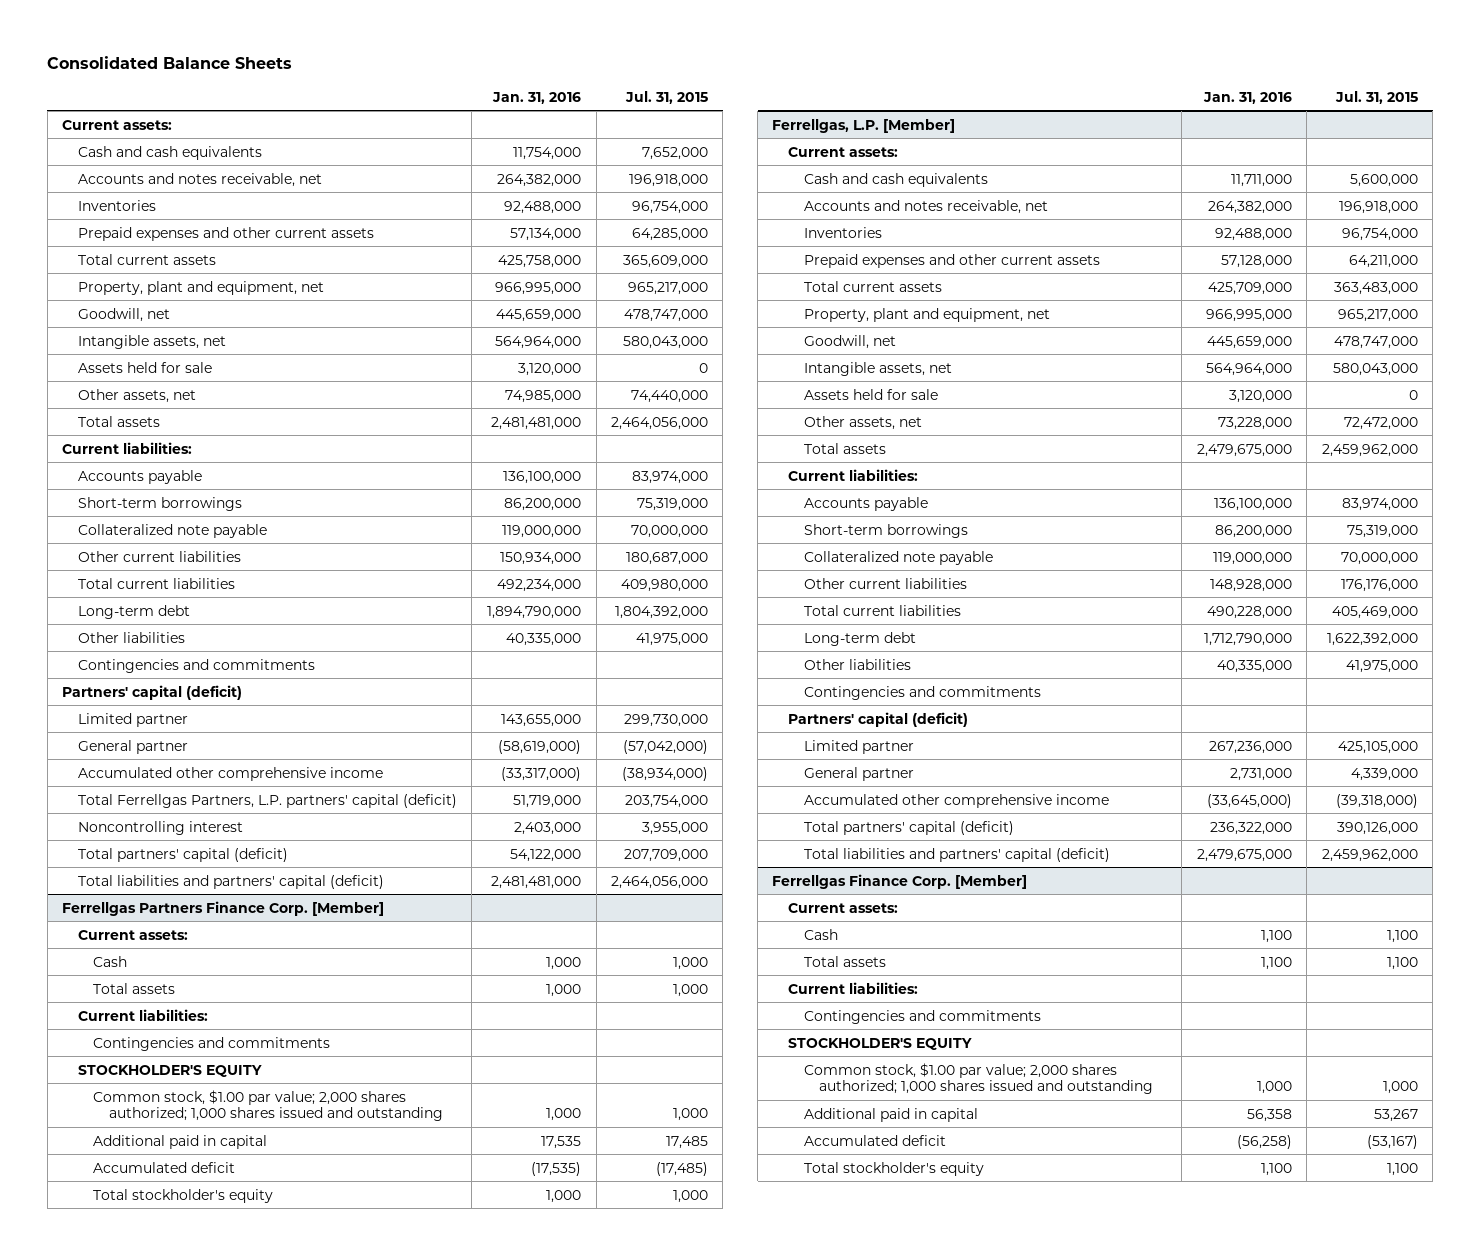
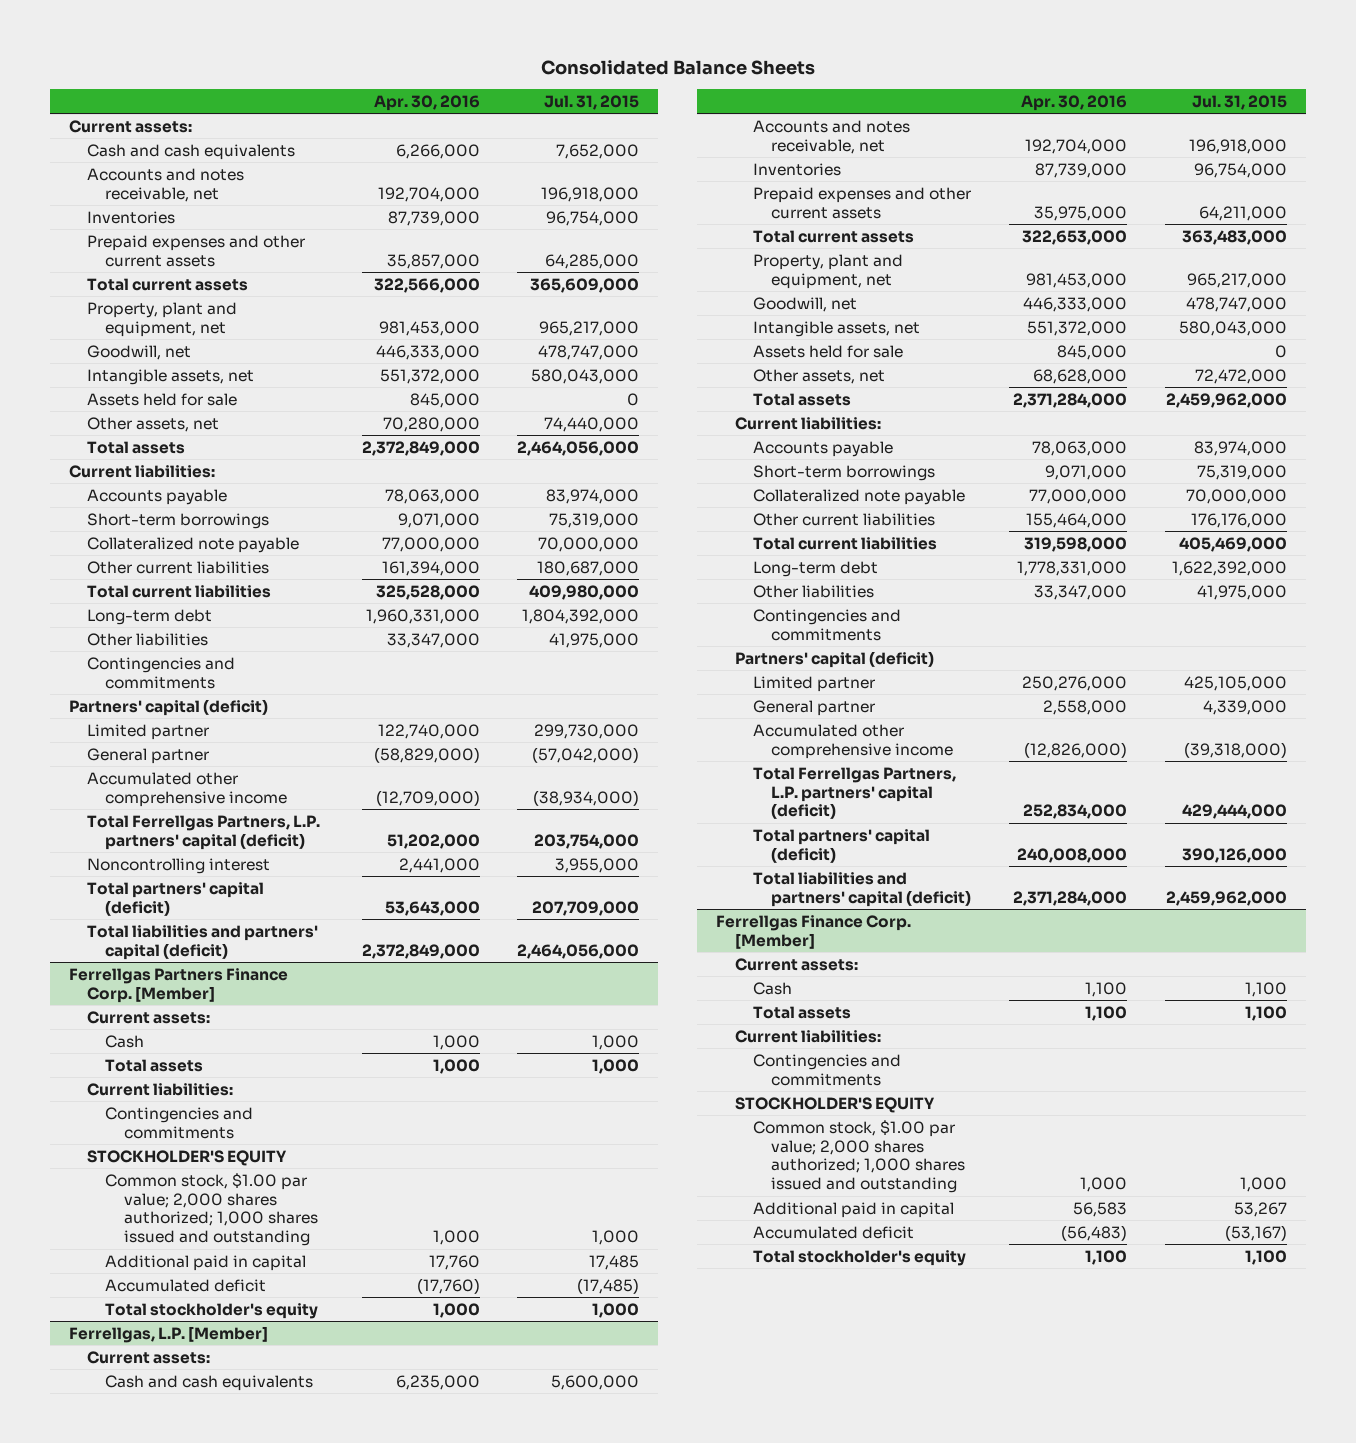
[492,91,582,104] Jan. 31, 2016 -> none
none -> [373,95,480,112] Apr. 30, 2016
none -> [753,766,957,820] Total Ferrellgas Partners, L.P. partners' capital (deficit)

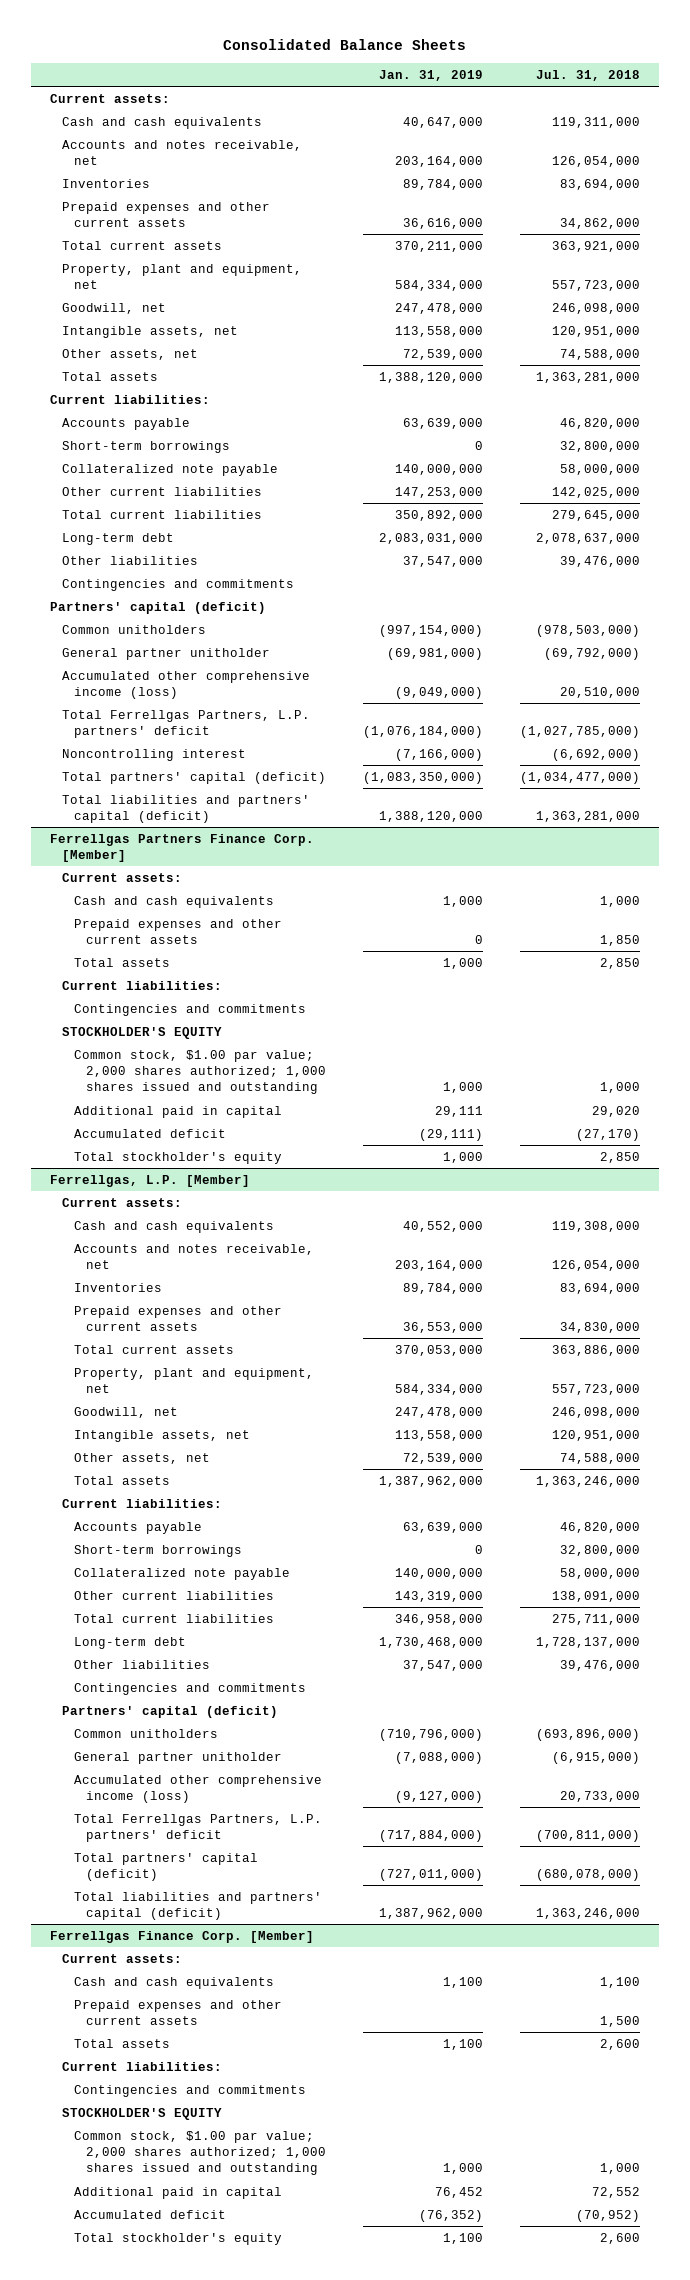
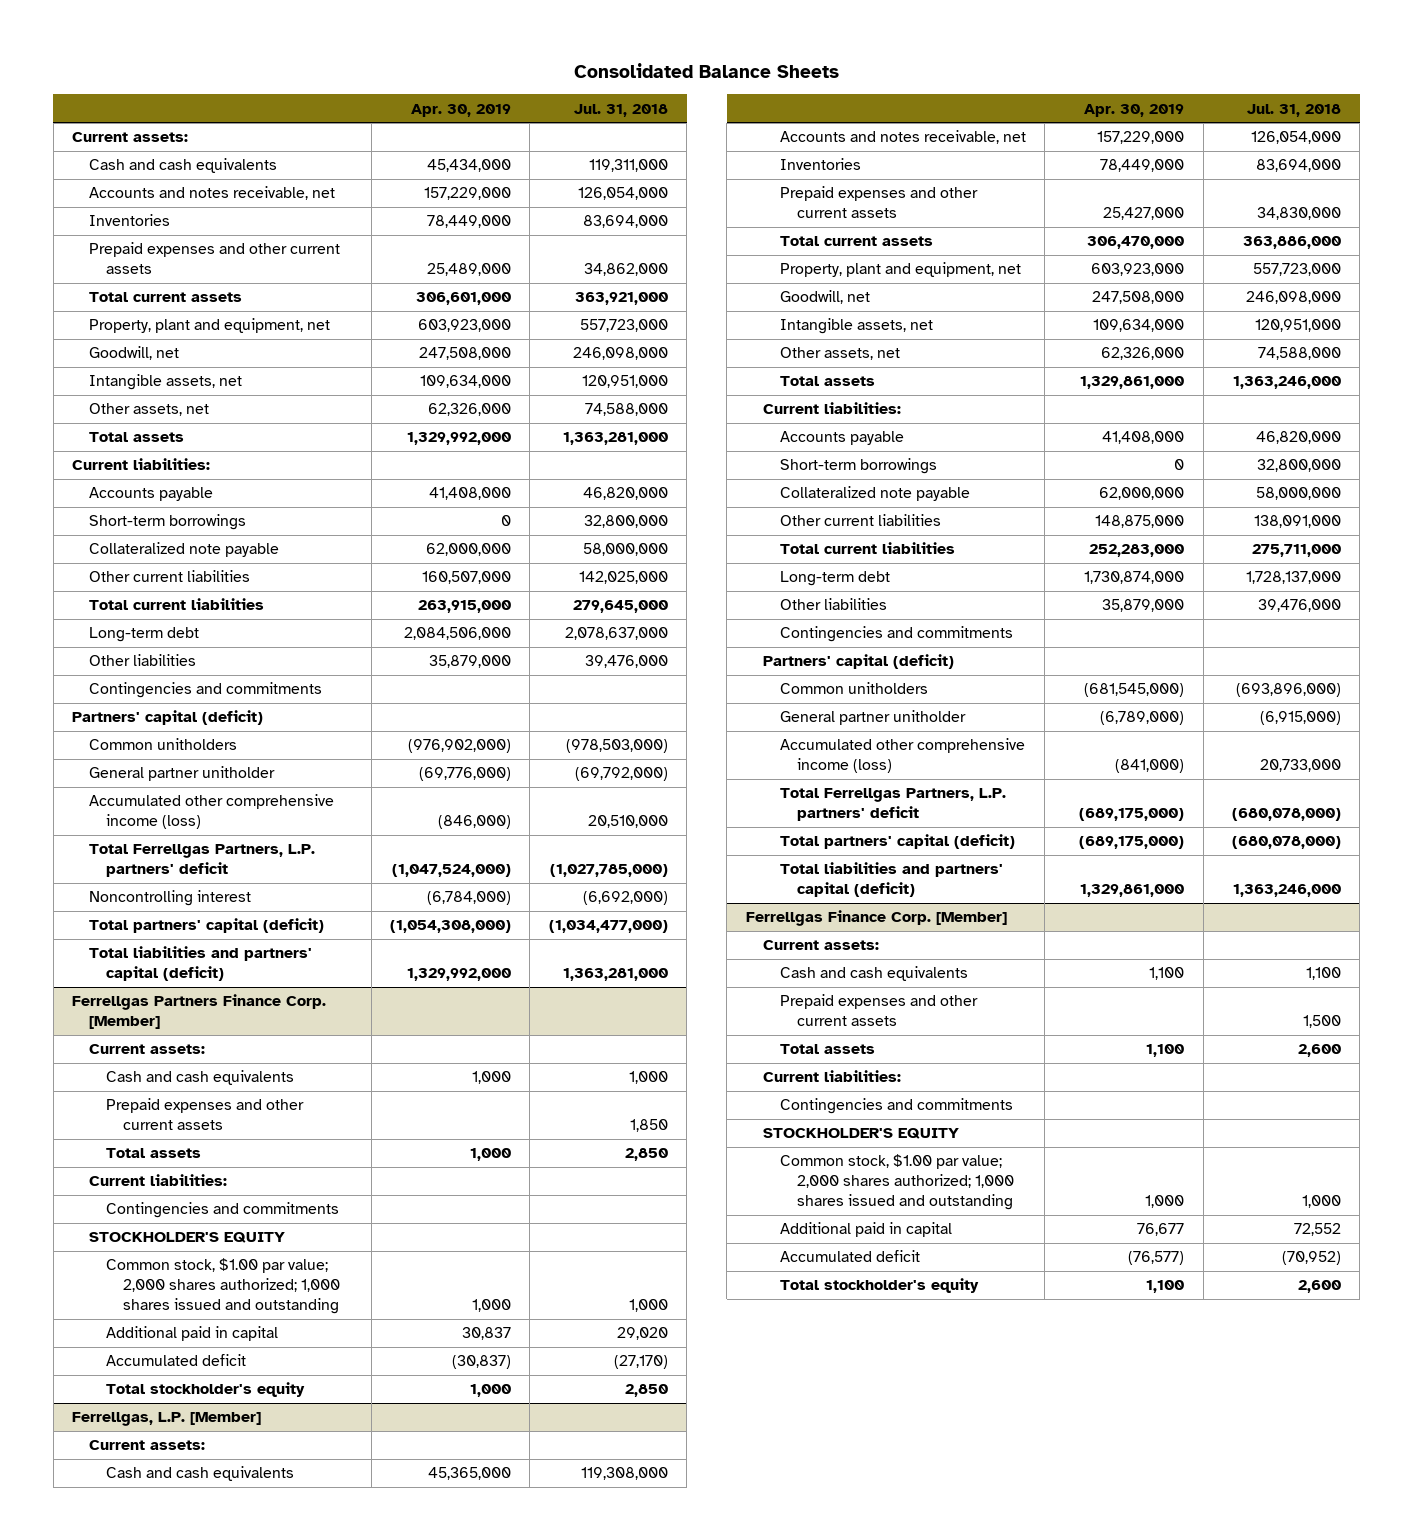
[379,69,484,81] Jan. 31, 2019 -> none
none -> [411,103,512,117] Apr. 30, 2019
[536,1829,641,1842] (700,811,000) -> [1232,808,1342,822] (680,078,000)

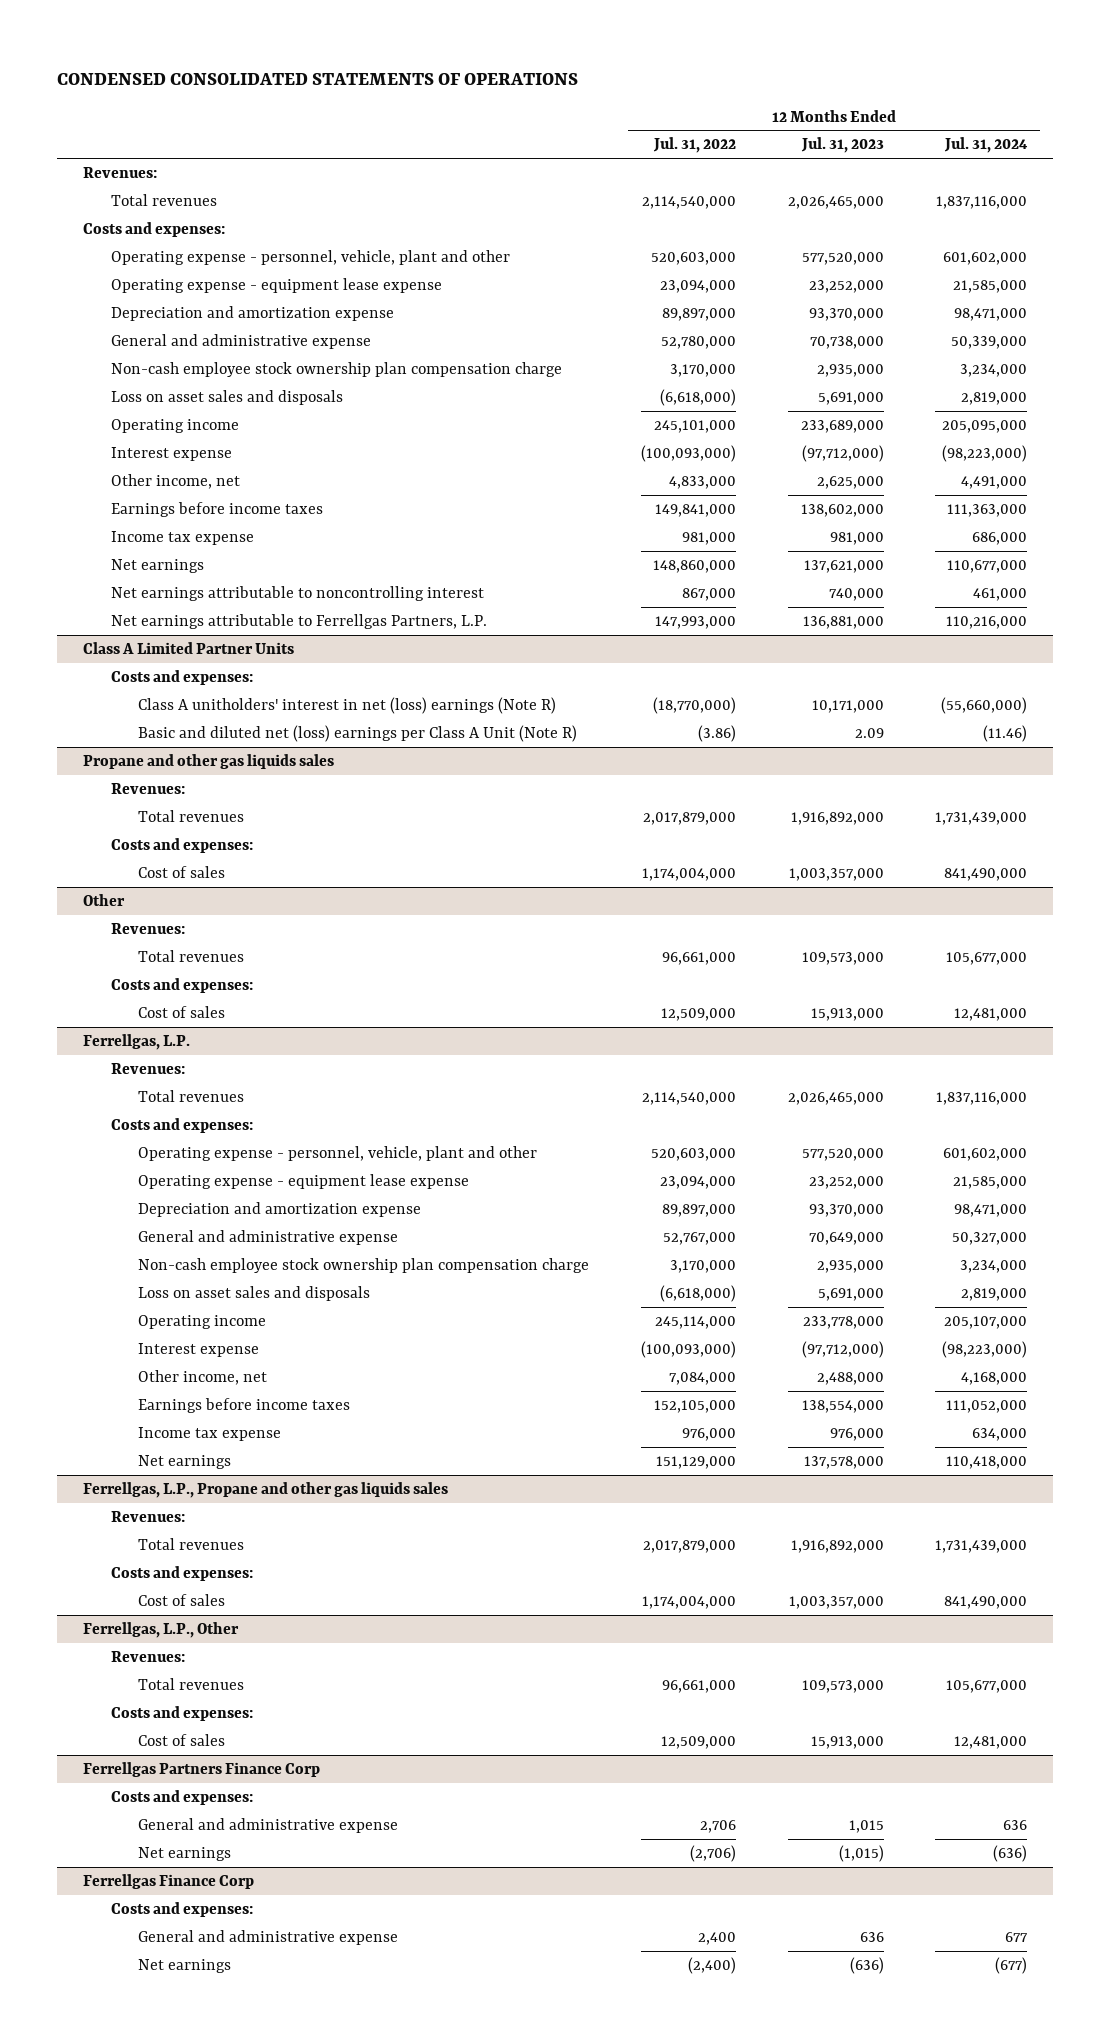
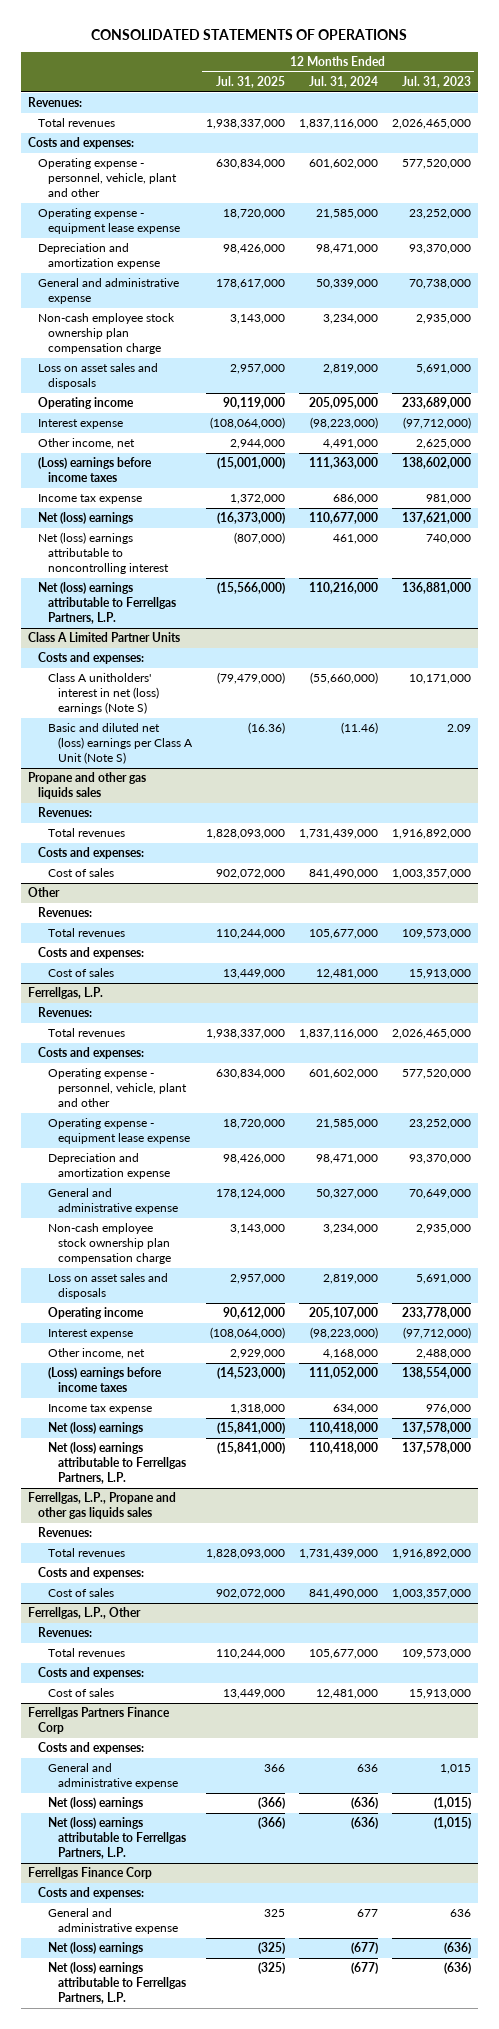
[57,72,579,85] CONDENSED CONSOLIDATED STATEMENTS OF OPERATIONS -> [91,28,408,40] CONSOLIDATED STATEMENTS OF OPERATIONS
[652,137,736,154] Jul. 31, 2022 -> none
none -> [215,76,285,89] Jul. 31, 2025
[110,501,323,517] Earnings before income taxes -> [37,457,152,483] (Loss) earnings before income taxes
[110,558,204,573] Net earnings -> [37,512,133,525] Net (loss) earnings
[110,585,484,601] Net earnings attributable to noncontrolling interest -> [37,532,169,575] Net (loss) earnings attributable to noncontrolling interest
[110,613,487,629] Net earnings attributable to Ferrellgas Partners, L.P. -> [37,582,176,625] Net (loss) earnings attributable to Ferrellgas Partners, L.P.
[138,696,557,714] Class A unitholders' interest in net (loss) earnings (Note R) -> [47,673,159,715] Class A unitholders' interest in net (loss) earnings (Note S)
[138,724,578,742] Basic and diluted net (loss) earnings per Class A Unit (Note R) -> [47,723,193,765] Basic and diluted net (loss) earnings per Class A Unit (Note S)
[138,1397,351,1413] Earnings before income taxes -> [47,1367,162,1393] (Loss) earnings before income taxes
[138,1454,232,1469] Net earnings -> [47,1422,143,1435] Net (loss) earnings
none -> [47,1442,186,1485] Net (loss) earnings attributable to Ferrellgas Partners, L.P.
[138,1846,232,1861] Net earnings -> [47,1797,143,1810] Net (loss) earnings
none -> [47,1817,186,1860] Net (loss) earnings attributable to Ferrellgas Partners, L.P.
[138,1958,232,1973] Net earnings -> [47,1942,143,1955] Net (loss) earnings
none -> [47,1962,186,2005] Net (loss) earnings attributable to Ferrellgas Partners, L.P.

